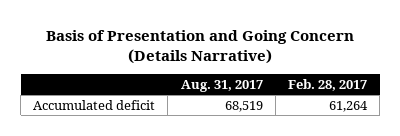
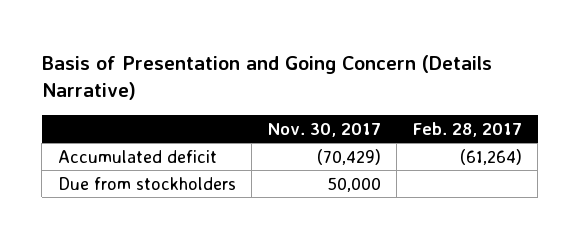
[180,79,263,92] Aug. 31, 2017 -> none
none -> [267,122,381,137] Nov. 30, 2017
[328,100,368,112] 61,264 -> [459,148,522,165] (61,264)
none -> [57,176,236,190] Due from stockholders

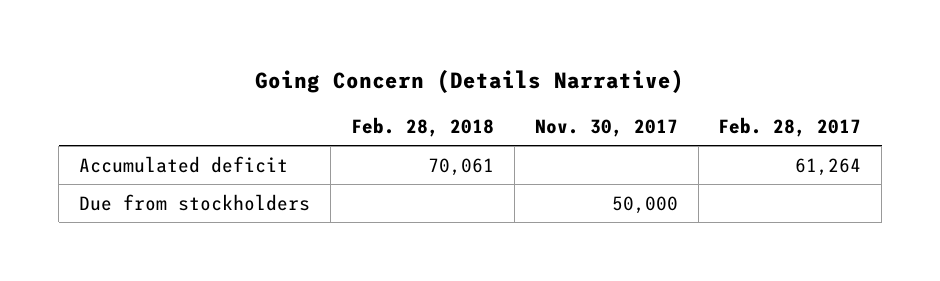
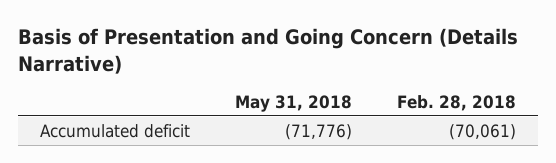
[255,70,685,94] Going Concern (Details Narrative) -> [18,28,519,74] Basis of Presentation and Going Concern (Details Narrative)
[534,118,678,137] Nov. 30, 2017 -> none
[718,116,862,137] Feb. 28, 2017 -> none
none -> [235,94,353,112] May 31, 2018
[79,193,311,211] Due from stockholders -> none
[427,157,494,176] 70,061 -> [448,124,516,141] (70,061)

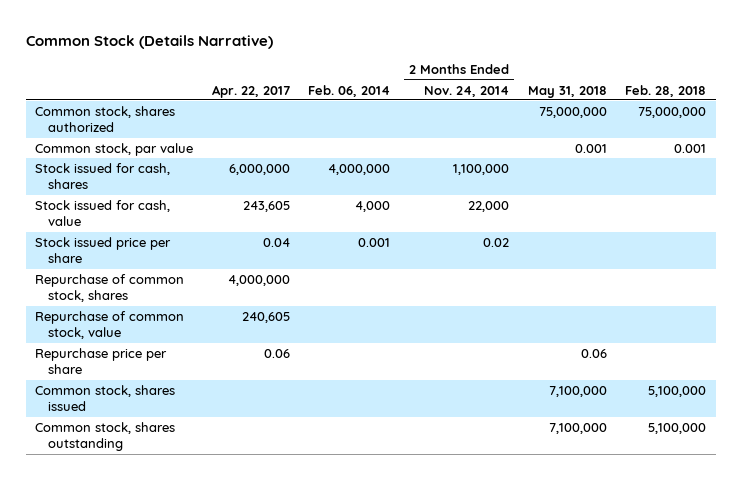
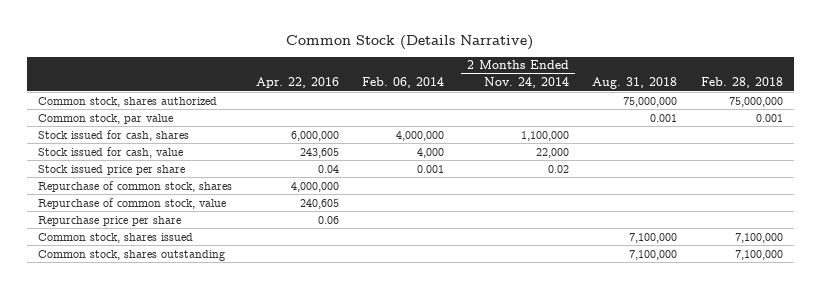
[211,84,290,98] Apr. 22, 2017 -> none
[527,85,607,98] May 31, 2018 -> none
none -> [255,77,339,89] Apr. 22, 2016
none -> [592,77,678,90] Aug. 31, 2018
[648,385,707,397] 5,100,000 -> [734,232,783,243] 7,100,000
[648,422,707,434] 5,100,000 -> [734,249,783,260] 7,100,000

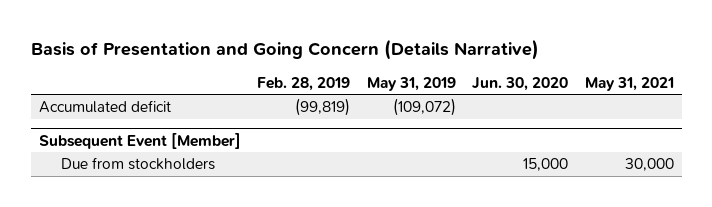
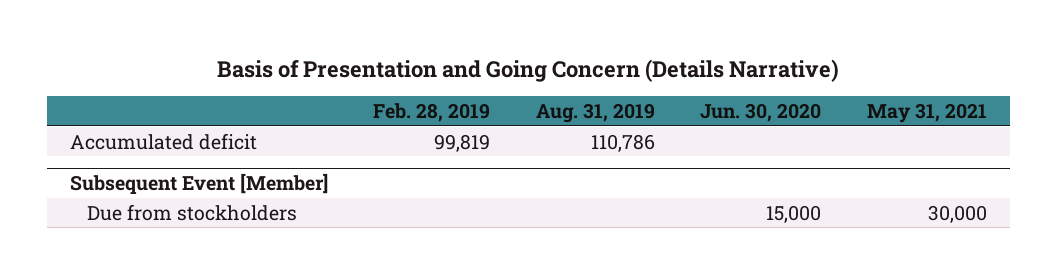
[366,76,456,91] May 31, 2019 -> none
none -> [535,102,655,123] Aug. 31, 2019
[295,98,351,117] (99,819) -> [434,133,491,152] 99,819

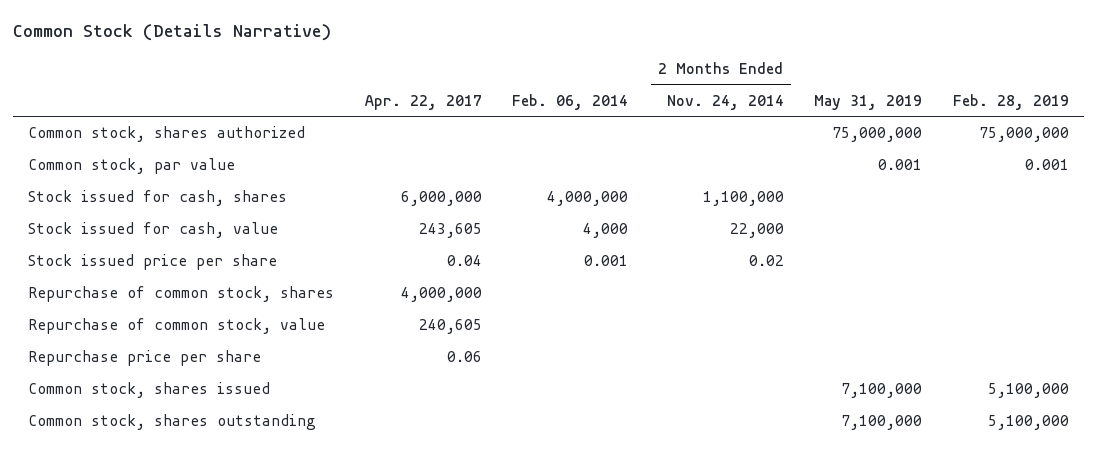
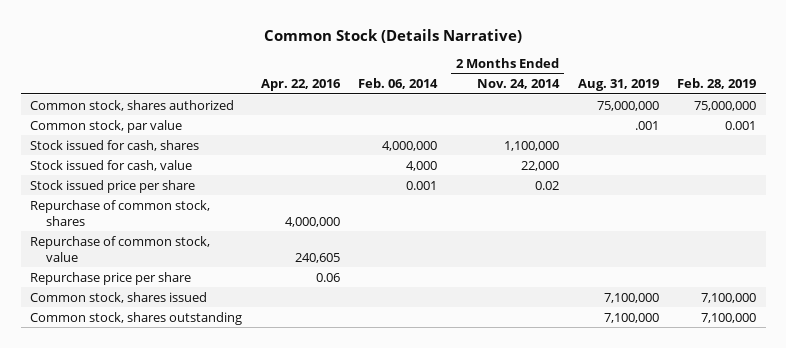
[364,94,482,110] Apr. 22, 2017 -> none
[814,94,923,110] May 31, 2019 -> none
none -> [260,79,341,92] Apr. 22, 2016
none -> [577,79,659,92] Aug. 31, 2019
[987,383,1069,399] 5,100,000 -> [701,292,757,303] 7,100,000
[987,415,1069,431] 5,100,000 -> [701,312,757,323] 7,100,000

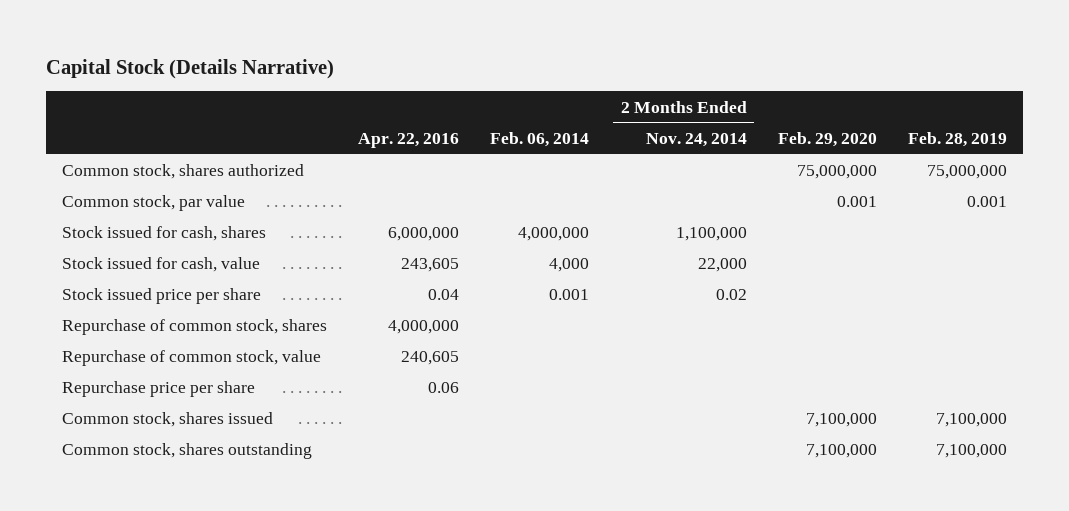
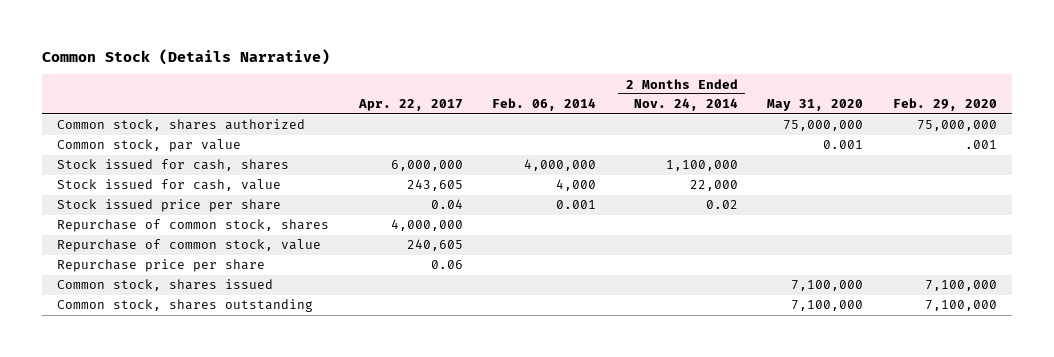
[46,58,335,79] Capital Stock (Details Narrative) -> [42,48,331,65] Common Stock (Details Narrative)
[357,132,459,148] Apr. 22, 2016 -> none
[908,131,1008,147] Feb. 28, 2019 -> none
none -> [357,99,463,112] Apr. 22, 2017
none -> [767,99,864,112] May 31, 2020
[836,196,877,208] 0.001 -> [964,140,997,150] .001

